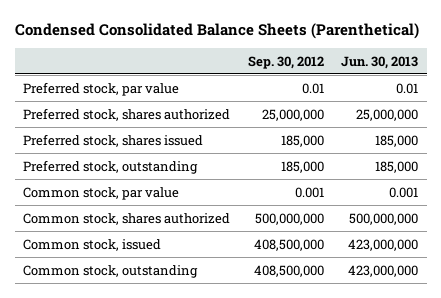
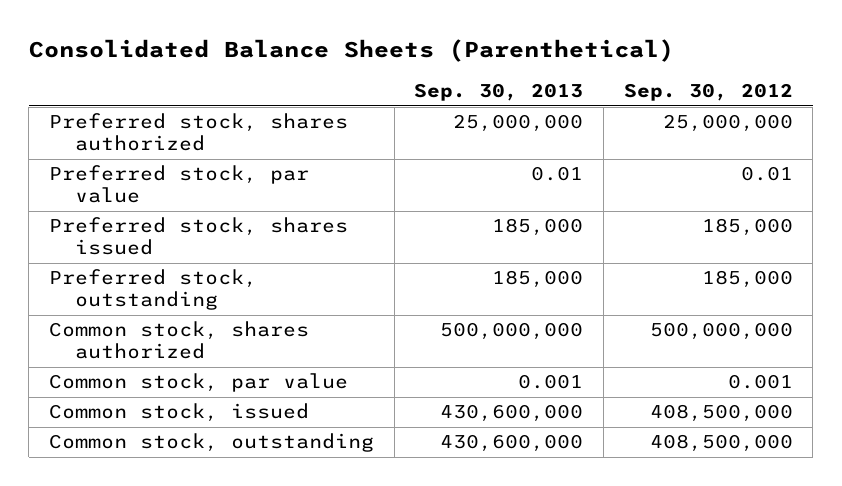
[14,22,419,39] Condensed Consolidated Balance Sheets (Parenthetical) -> [28,39,674,63] Consolidated Balance Sheets (Parenthetical)
[341,55,419,69] Jun. 30, 2013 -> none
none -> [414,83,584,102] Sep. 30, 2013
[23,81,180,96] Preferred stock, par value -> [48,165,309,204] Preferred stock, par value
[23,186,180,200] Common stock, par value -> [48,373,348,393] Common stock, par value

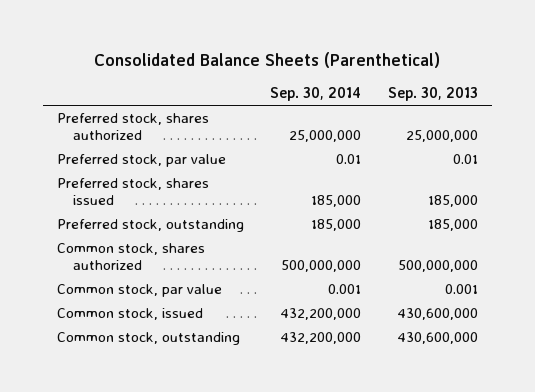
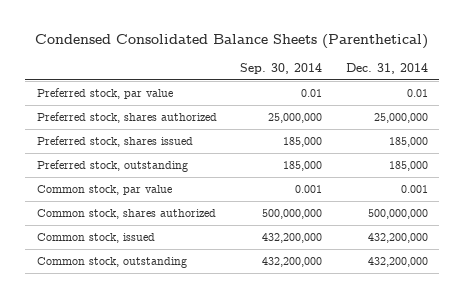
[94,52,441,69] Consolidated Balance Sheets (Parenthetical) -> [35,34,429,50] Condensed Consolidated Balance Sheets (Parenthetical)
[388,87,479,102] Sep. 30, 2013 -> none
none -> [345,63,428,75] Dec. 31, 2014
[56,113,209,141] Preferred stock, shares authorized -> [37,112,218,124] Preferred stock, shares authorized
[56,243,205,271] Common stock, shares authorized -> [37,209,217,220] Common stock, shares authorized

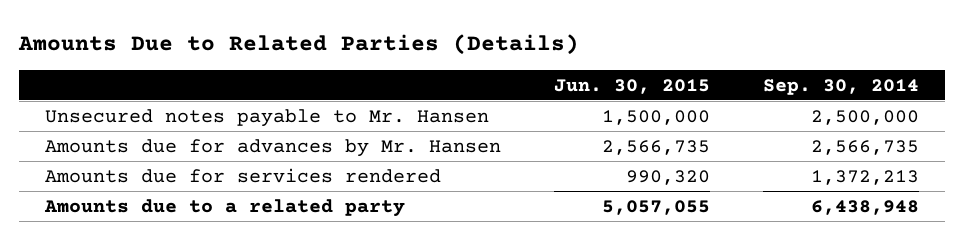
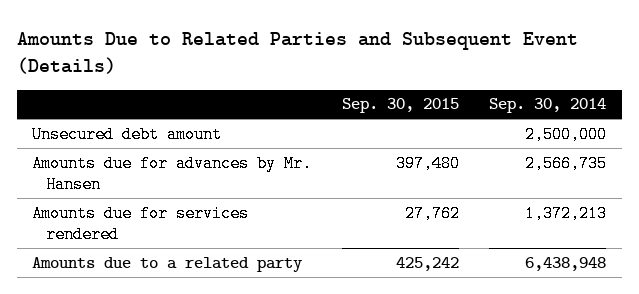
[17,33,579,55] Amounts Due to Related Parties (Details) -> [16,31,578,75] Amounts Due to Related Parties and Subsequent Event (Details)
[553,78,710,94] Jun. 30, 2015 -> none
none -> [341,98,459,114] Sep. 30, 2015
[45,108,490,127] Unsecured notes payable to Mr. Hansen -> [32,125,223,143] Unsecured debt amount

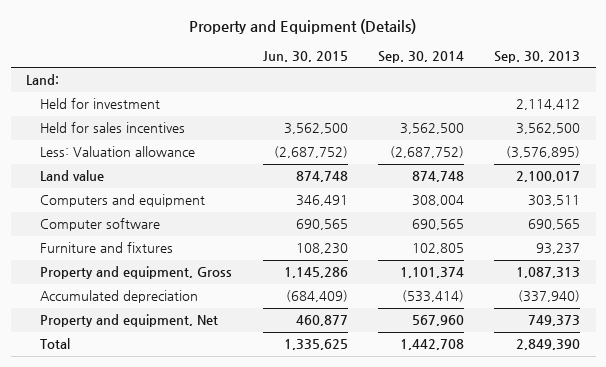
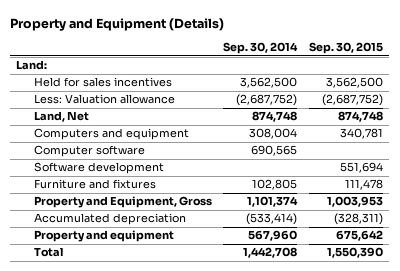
[262,50,348,62] Jun. 30, 2015 -> none
[494,50,581,63] Sep. 30, 2013 -> none
none -> [309,42,384,55] Sep. 30, 2015
[40,98,161,110] Held for investment -> none
[40,170,105,182] Land value -> [33,111,89,123] Land, Net
none -> [33,162,164,175] Software development
[40,266,233,280] Property and equipment, Gross -> [33,196,212,209] Property and Equipment, Gross
[40,314,219,328] Property and equipment, Net -> [33,230,174,243] Property and equipment

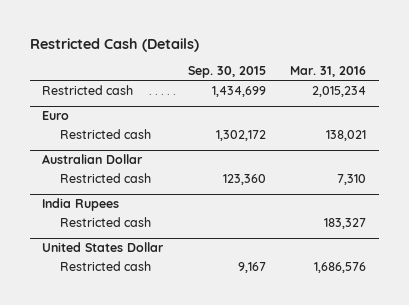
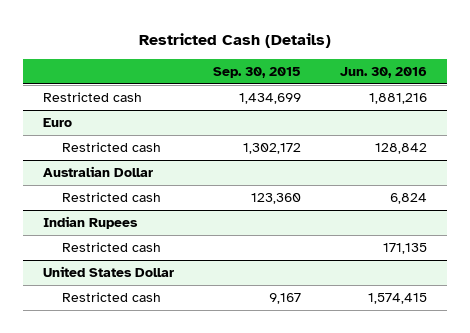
[290,66,367,78] Mar. 31, 2016 -> none
none -> [340,66,428,78] Jun. 30, 2016
[42,197,120,211] India Rupees -> [42,216,138,230] Indian Rupees

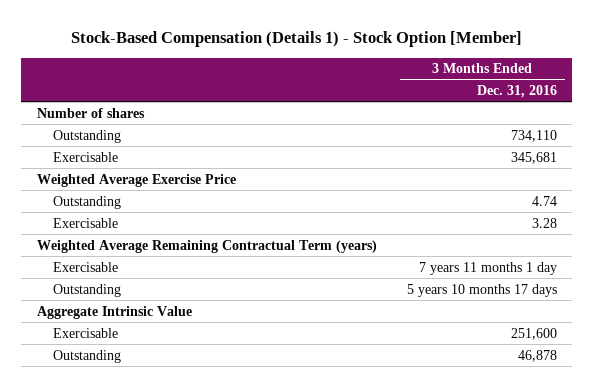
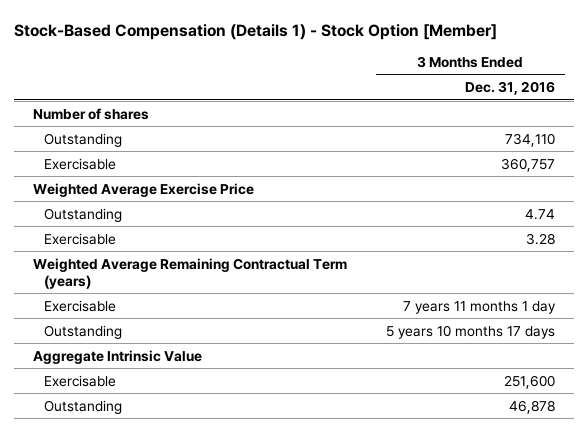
[511,151,558,164] 345,681 -> [500,157,555,172] 360,757

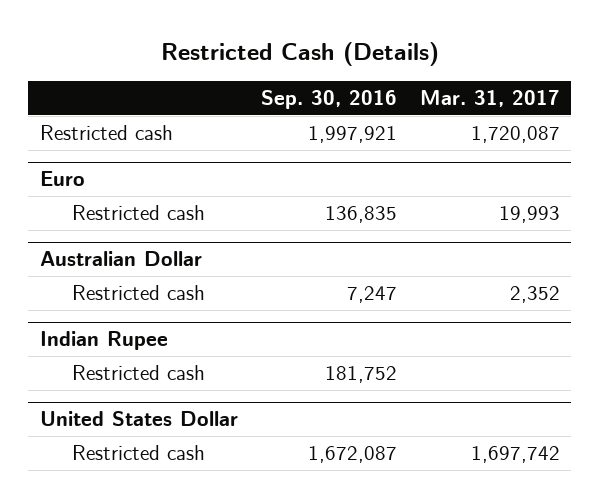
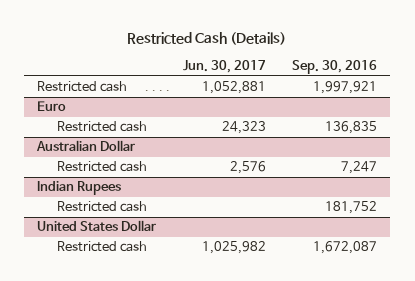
[419,89,560,107] Mar. 31, 2017 -> none
none -> [182,60,266,74] Jun. 30, 2017
[39,331,168,351] Indian Rupee -> [37,181,122,196] Indian Rupees

